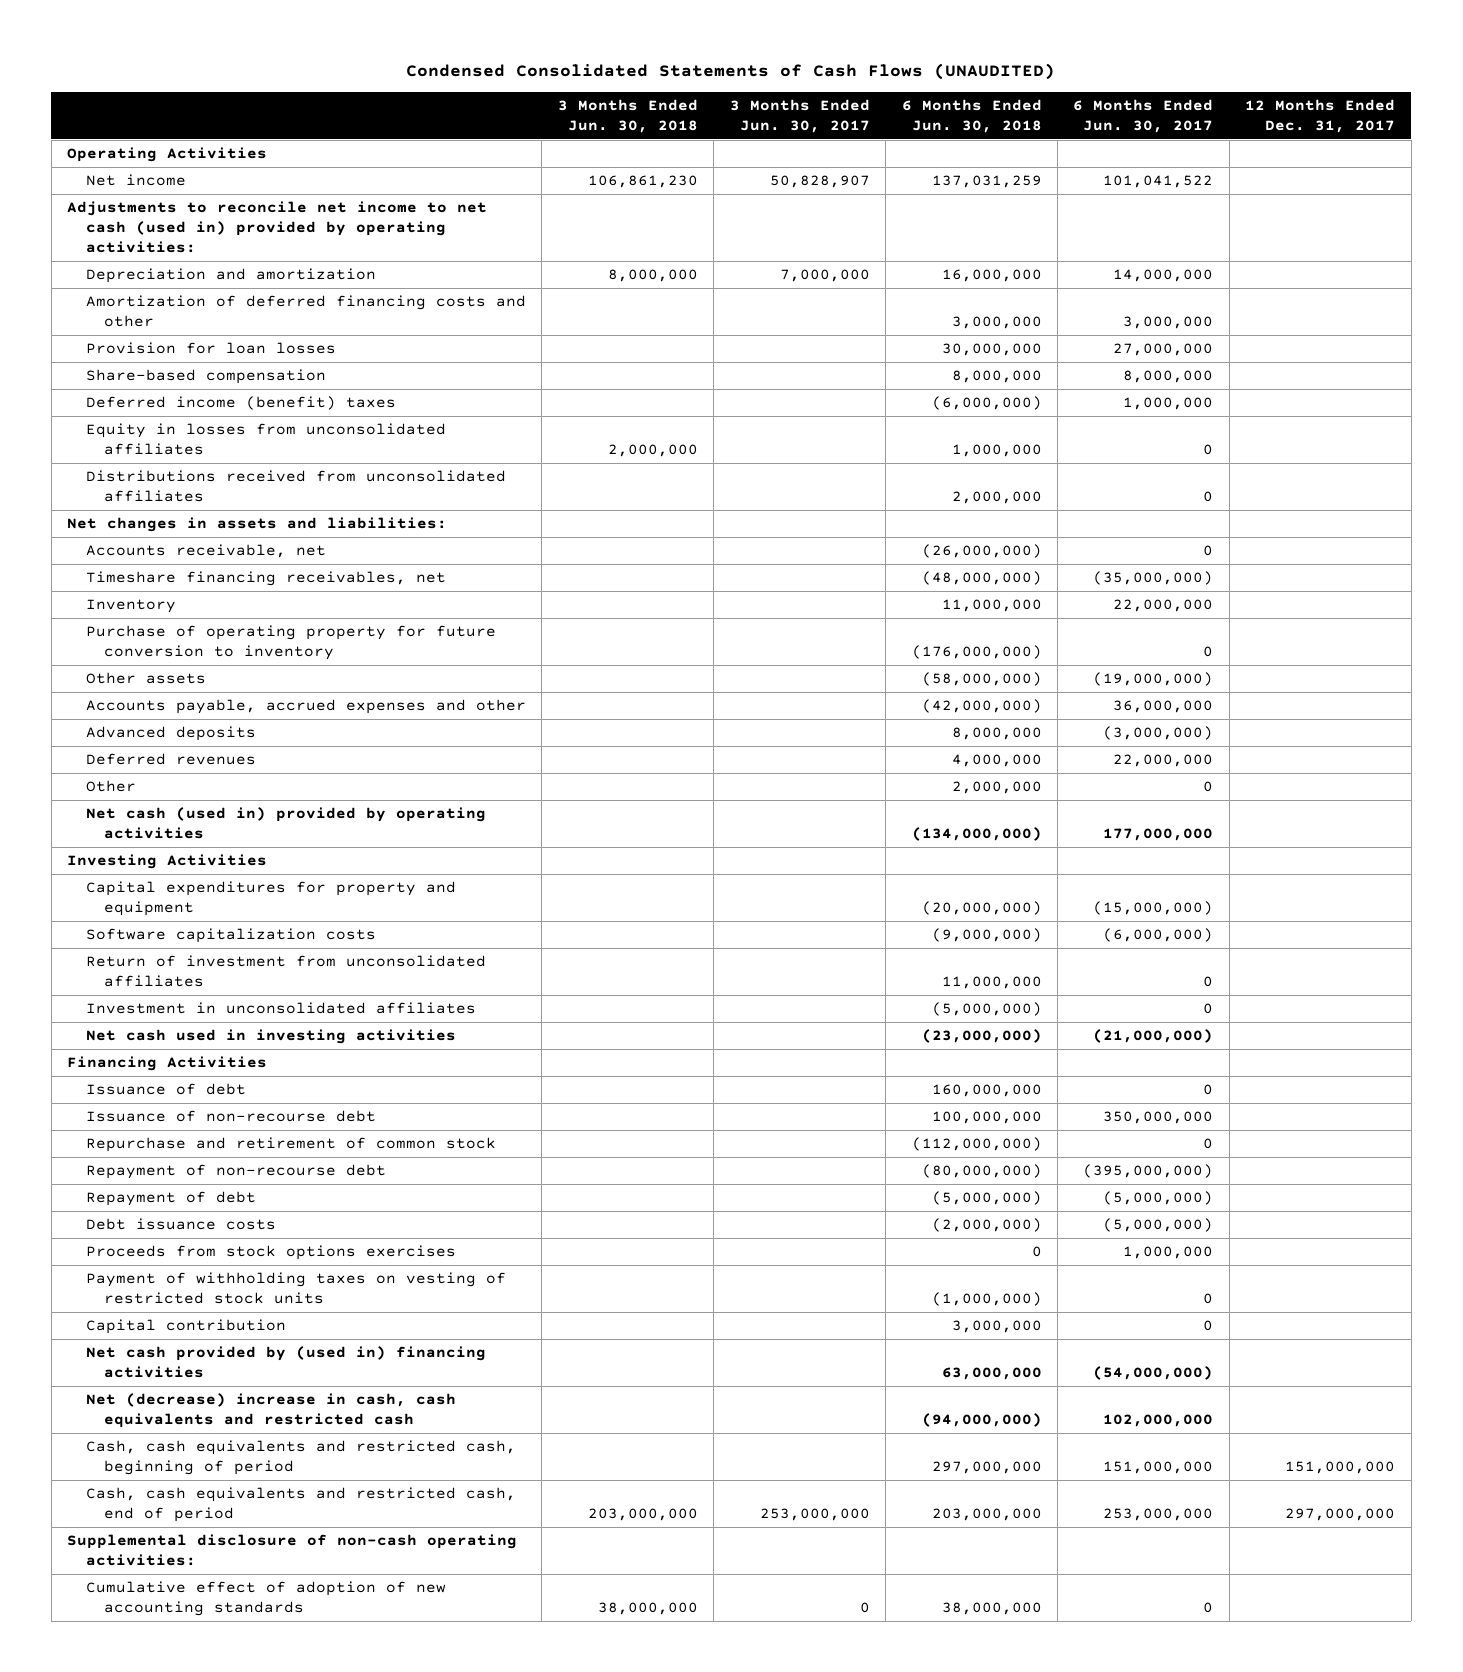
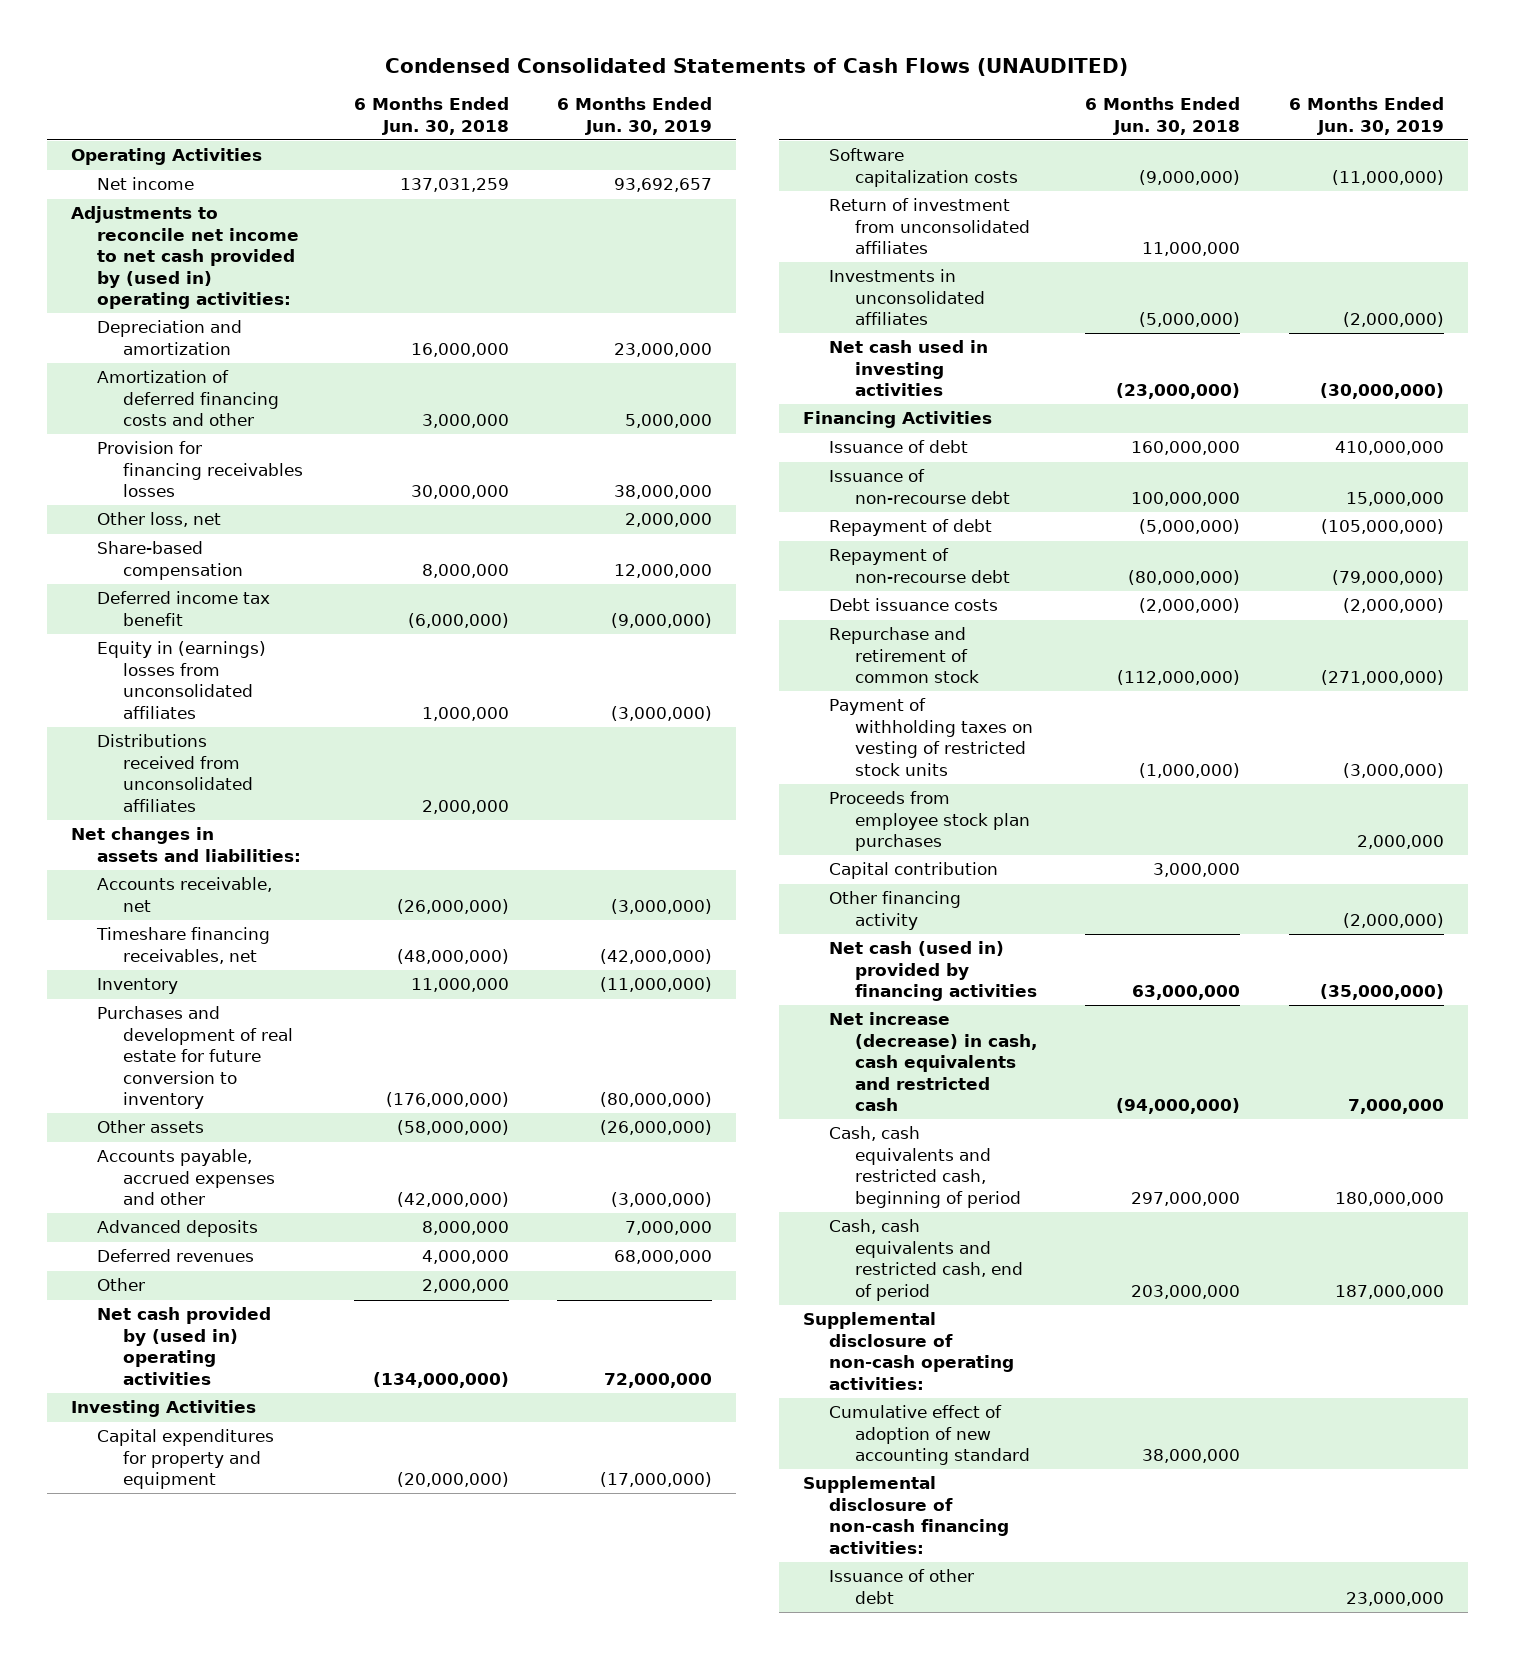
[557,98,698,133] 3 Months Ended Jun. 30, 2018 -> none
[729,98,870,133] 3 Months Ended Jun. 30, 2017 -> none
[1073,98,1214,133] 6 Months Ended Jun. 30, 2017 -> none
[1245,98,1396,133] 12 Months Ended Dec. 31, 2017 -> none
none -> [557,97,713,135] 6 Months Ended Jun. 30, 2019
[67,201,488,253] Adjustments to reconcile net income to net cash (used in) provided by operating activities: -> [70,206,299,310] Adjustments to reconcile net income to net cash provided by (used in) operating activities:
[85,342,336,355] Provision for loan losses -> [96,441,303,498] Provision for financing receivables losses
none -> [96,512,221,528] Other loss, net
[85,396,396,411] Deferred income (benefit) taxes -> [96,591,270,626] Deferred income tax benefit
[85,423,446,456] Equity in losses from unconsolidated affiliates -> [96,641,266,719] Equity in (earnings) losses from unconsolidated affiliates
[85,625,496,661] Purchase of operating property for future conversion to inventory -> [96,1006,293,1110] Purchases and development of real estate for future conversion to inventory
[85,807,486,840] Net cash (used in) provided by operating activities -> [96,1307,271,1385] Net cash provided by (used in) operating activities
[85,1002,476,1015] Investment in unconsolidated affiliates -> [828,269,985,326] Investments in unconsolidated affiliates
[85,1164,386,1180] Repayment of non-recourse debt -> [828,548,1010,583] Repayment of non-recourse debt
[85,1245,456,1261] Proceeds from stock options exercises -> none
[85,1137,496,1153] Repurchase and retirement of common stock -> [828,627,979,684] Repurchase and retirement of common stock
none -> [828,791,1030,852] Proceeds from employee stock plan purchases
none -> [828,891,961,930] Other financing activity
[85,1346,486,1379] Net cash provided by (used in) financing activities -> [828,941,1037,1002] Net cash (used in) provided by financing activities
[85,1393,456,1429] Net (decrease) increase in cash, cash equivalents and restricted cash -> [828,1012,1037,1112] Net increase (decrease) in cash, cash equivalents and restricted cash
[85,1581,446,1617] Cumulative effect of adoption of new accounting standards -> [828,1405,1030,1466] Cumulative effect of adoption of new accounting standard
none -> [802,1476,1009,1554] Supplemental disclosure of non-cash financing activities:
none -> [828,1569,974,1604] Issuance of other debt

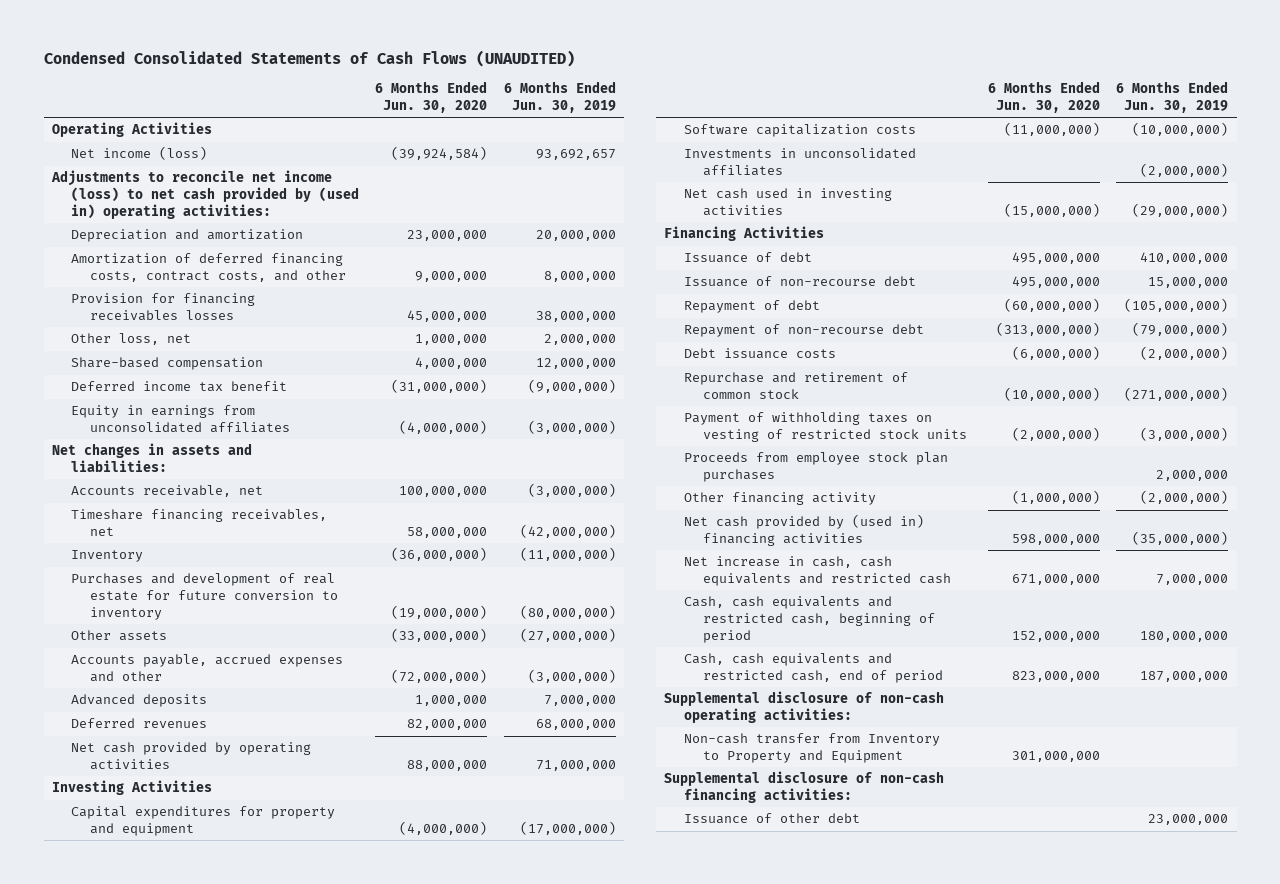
[353,97,509,135] 6 Months Ended Jun. 30, 2018 -> none
none -> [375,81,488,113] 6 Months Ended Jun. 30, 2020
[96,177,194,191] Net income -> [70,146,207,161] Net income (loss)
[70,206,299,310] Adjustments to reconcile net income to net cash provided by (used in) operating activities: -> [50,170,359,219] Adjustments to reconcile net income (loss) to net cash provided by (used in) operating activities:
[614,342,713,357] 23,000,000 -> [535,230,616,242] 20,000,000
[96,370,279,427] Amortization of deferred financing costs and other -> [70,253,347,283] Amortization of deferred financing costs, contract costs, and other
[625,414,713,429] 5,000,000 -> [543,271,616,283] 8,000,000
[96,734,253,812] Distributions received from unconsolidated affiliates -> none
[96,641,266,719] Equity in (earnings) losses from unconsolidated affiliates -> [70,405,291,434] Equity in earnings from unconsolidated affiliates
[600,1120,713,1136] (26,000,000) -> [519,628,616,643] (27,000,000)
[96,1278,145,1292] Other -> none
[96,1307,271,1385] Net cash provided by (used in) operating activities -> [70,742,311,771] Net cash provided by operating activities
[604,1372,713,1388] 72,000,000 -> [535,760,616,772] 71,000,000
[828,198,1030,255] Return of investment from unconsolidated affiliates -> none
[1331,169,1444,185] (11,000,000) -> [1132,122,1229,137] (10,000,000)
[1319,383,1444,400] (30,000,000) -> [1132,203,1229,218] (29,000,000)
[828,862,998,880] Capital contribution -> none
[828,941,1037,1002] Net cash (used in) provided by financing activities -> [683,514,924,547] Net cash provided by (used in) financing activities
[828,1012,1037,1112] Net increase (decrease) in cash, cash equivalents and restricted cash -> [683,556,951,587] Net increase in cash, cash equivalents and restricted cash
[828,1405,1030,1466] Cumulative effect of adoption of new accounting standard -> none
none -> [683,733,940,764] Non-cash transfer from Inventory to Property and Equipment

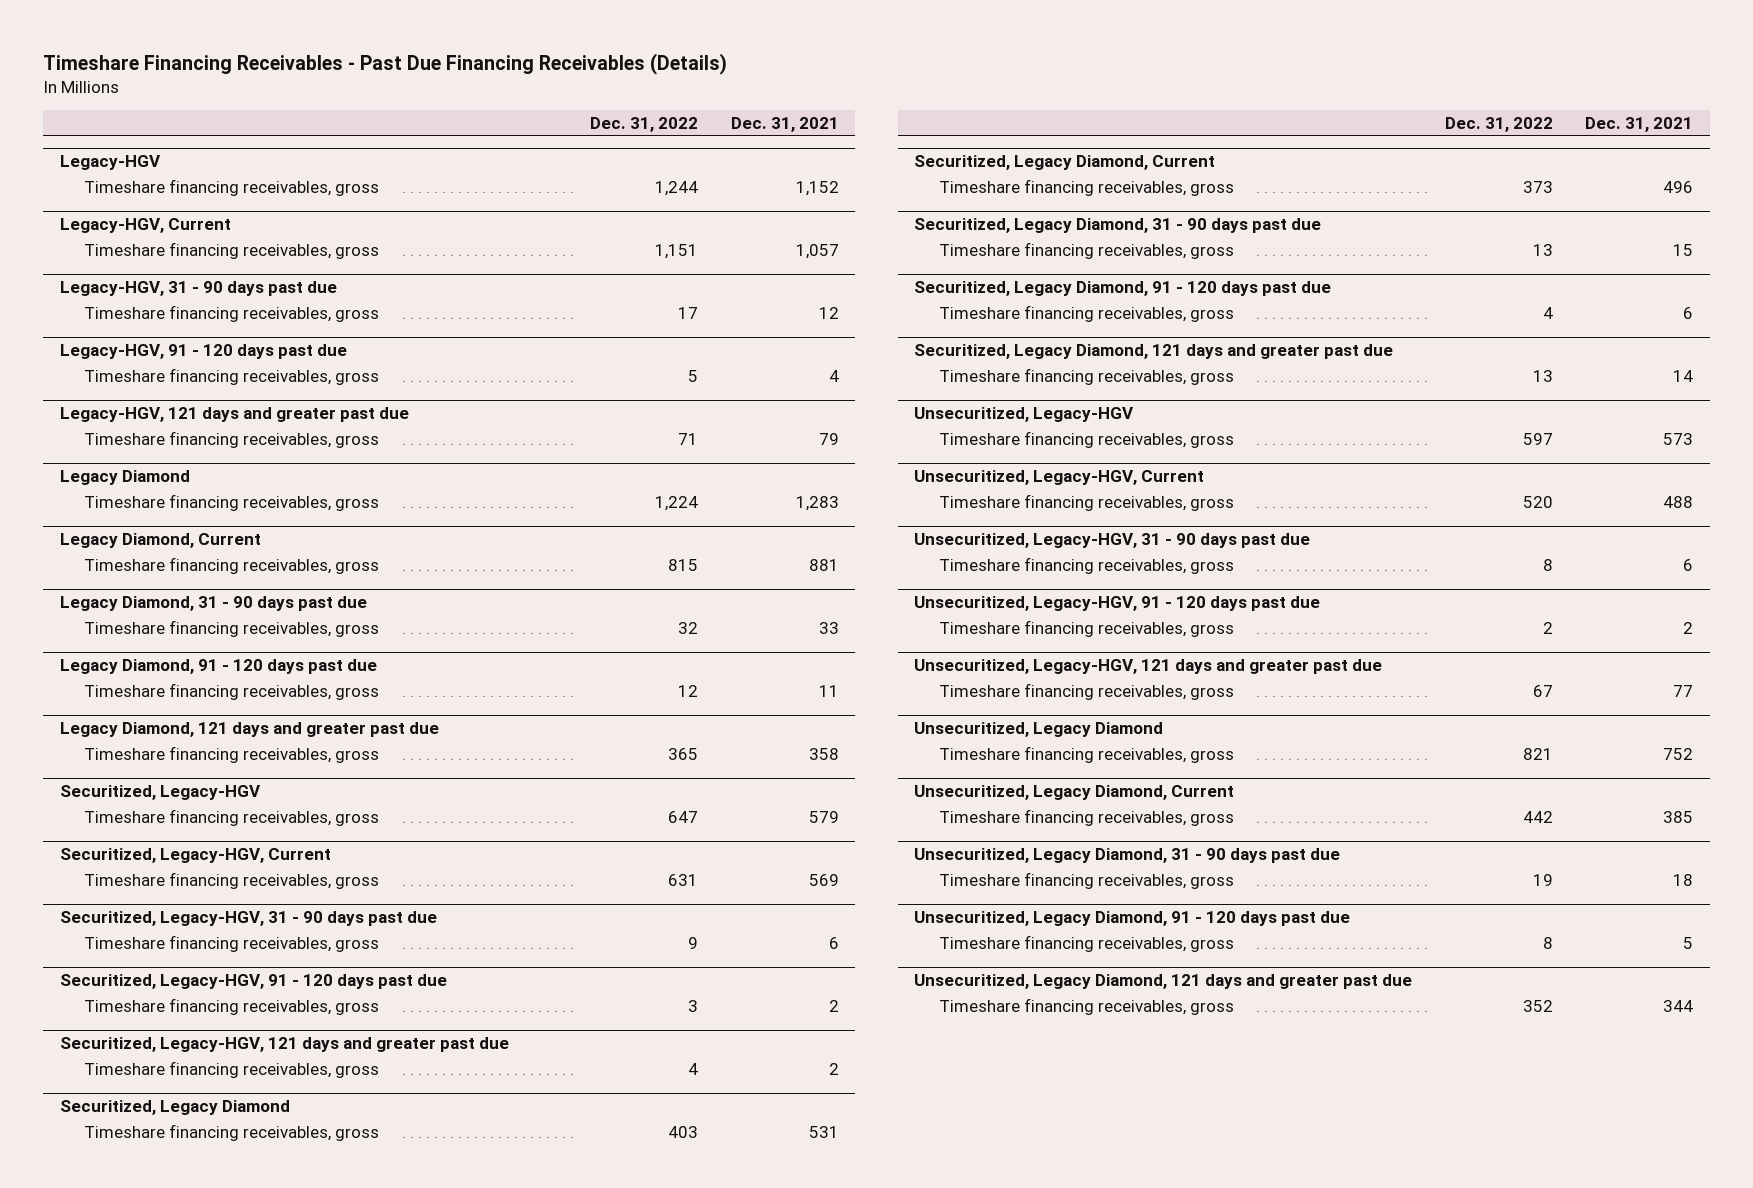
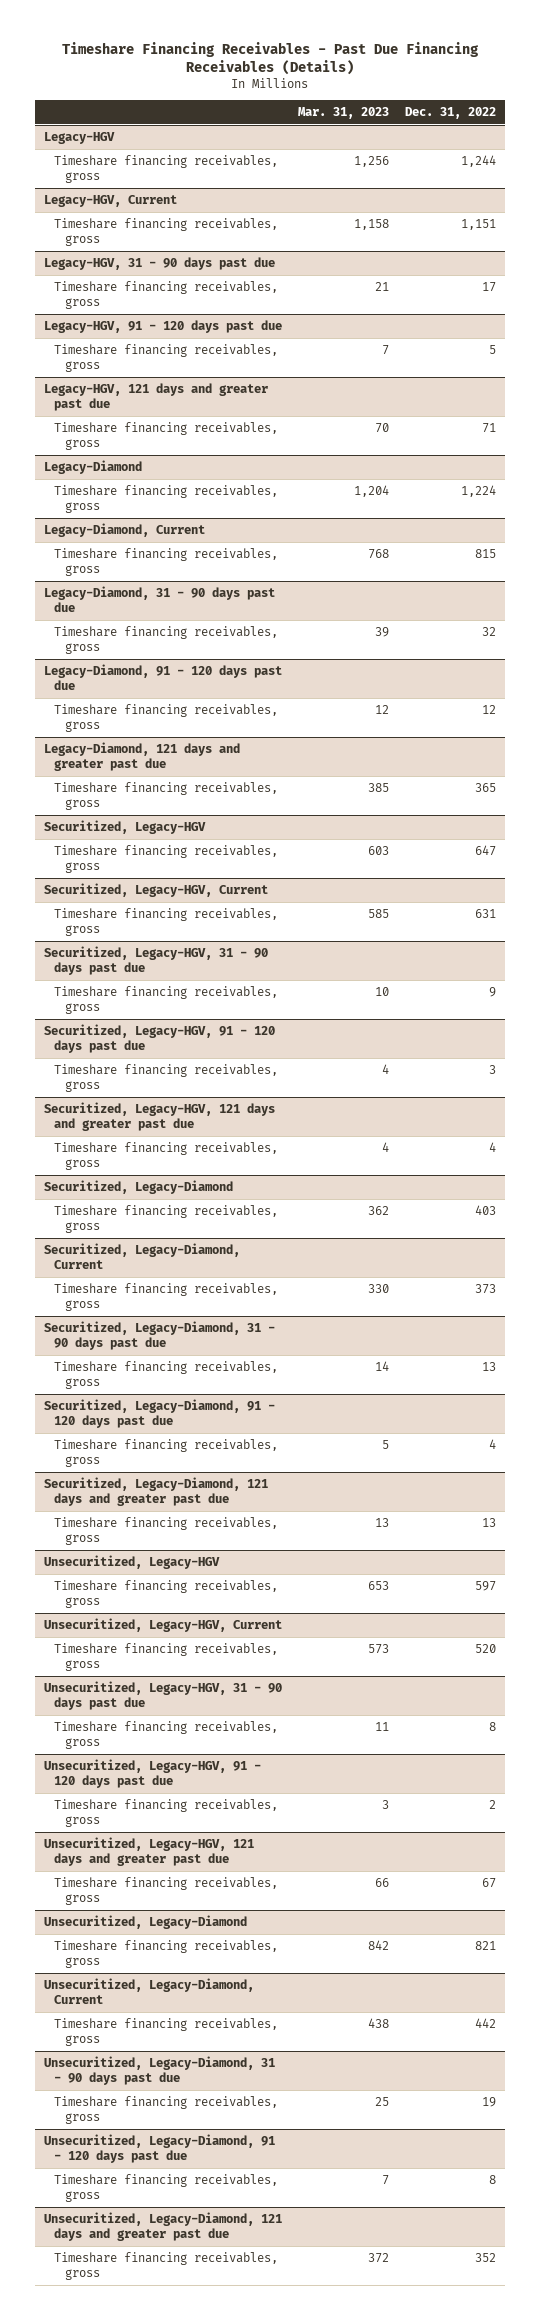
[730,116,839,132] Dec. 31, 2021 -> none
none -> [298,106,390,119] Mar. 31, 2023
[59,470,190,486] Legacy Diamond -> [43,460,142,475] Legacy-Diamond
[59,533,261,549] Legacy Diamond, Current -> [43,523,205,538] Legacy-Diamond, Current
[59,596,367,612] Legacy Diamond, 31 - 90 days past due -> [43,586,275,612] Legacy-Diamond, 31 - 90 days past due
[59,659,377,675] Legacy Diamond, 91 - 120 days past due -> [43,664,282,690] Legacy-Diamond, 91 - 120 days past due
[59,722,439,738] Legacy Diamond, 121 days and greater past due -> [43,742,240,771] Legacy-Diamond, 121 days and greater past due
[59,1100,290,1116] Securitized, Legacy Diamond -> [43,1180,233,1195] Securitized, Legacy-Diamond
[914,155,1216,171] Securitized, Legacy Diamond, Current -> [43,1243,240,1269] Securitized, Legacy-Diamond, Current
[914,218,1322,234] Securitized, Legacy Diamond, 31 - 90 days past due -> [43,1321,275,1350] Securitized, Legacy-Diamond, 31 - 90 days past due
[914,281,1332,297] Securitized, Legacy Diamond, 91 - 120 days past due -> [43,1399,275,1428] Securitized, Legacy-Diamond, 91 - 120 days past due
[914,344,1394,360] Securitized, Legacy Diamond, 121 days and greater past due -> [43,1477,268,1506] Securitized, Legacy-Diamond, 121 days and greater past due
[914,722,1164,738] Unsecuritized, Legacy Diamond -> [43,1915,247,1930] Unsecuritized, Legacy-Diamond
[914,785,1235,801] Unsecuritized, Legacy Diamond, Current -> [43,1978,254,2004] Unsecuritized, Legacy-Diamond, Current
[914,848,1341,864] Unsecuritized, Legacy Diamond, 31 - 90 days past due -> [43,2056,275,2085] Unsecuritized, Legacy-Diamond, 31 - 90 days past due
[914,911,1351,927] Unsecuritized, Legacy Diamond, 91 - 120 days past due -> [43,2134,275,2163] Unsecuritized, Legacy-Diamond, 91 - 120 days past due
[914,974,1413,990] Unsecuritized, Legacy Diamond, 121 days and greater past due -> [43,2212,282,2241] Unsecuritized, Legacy-Diamond, 121 days and greater past due

